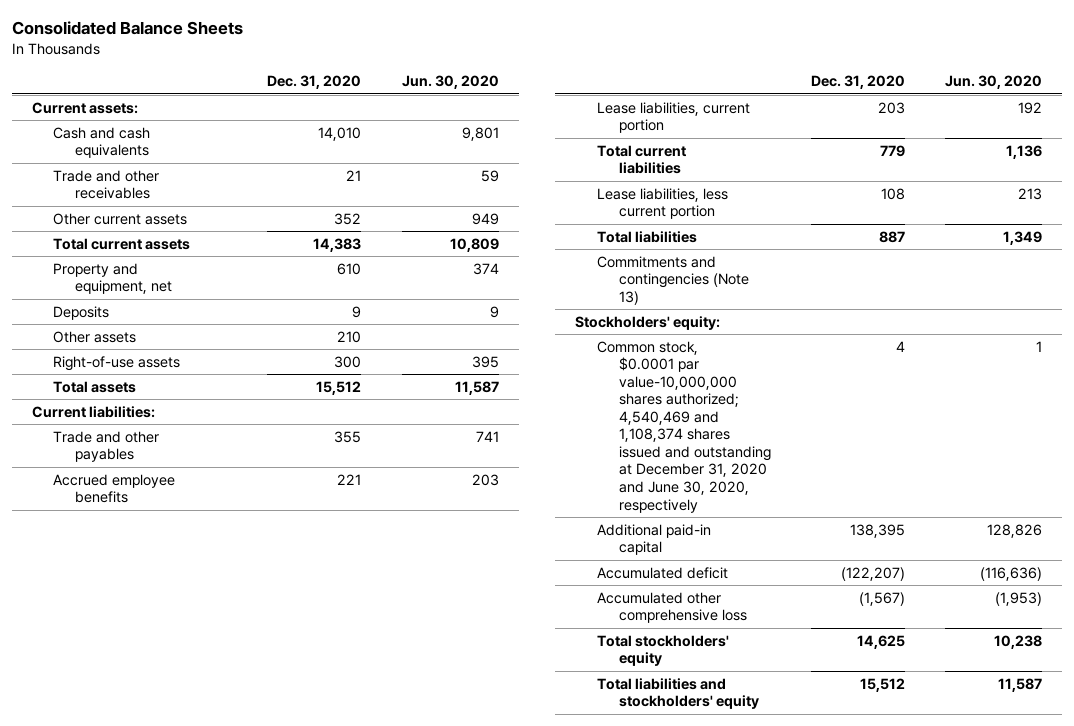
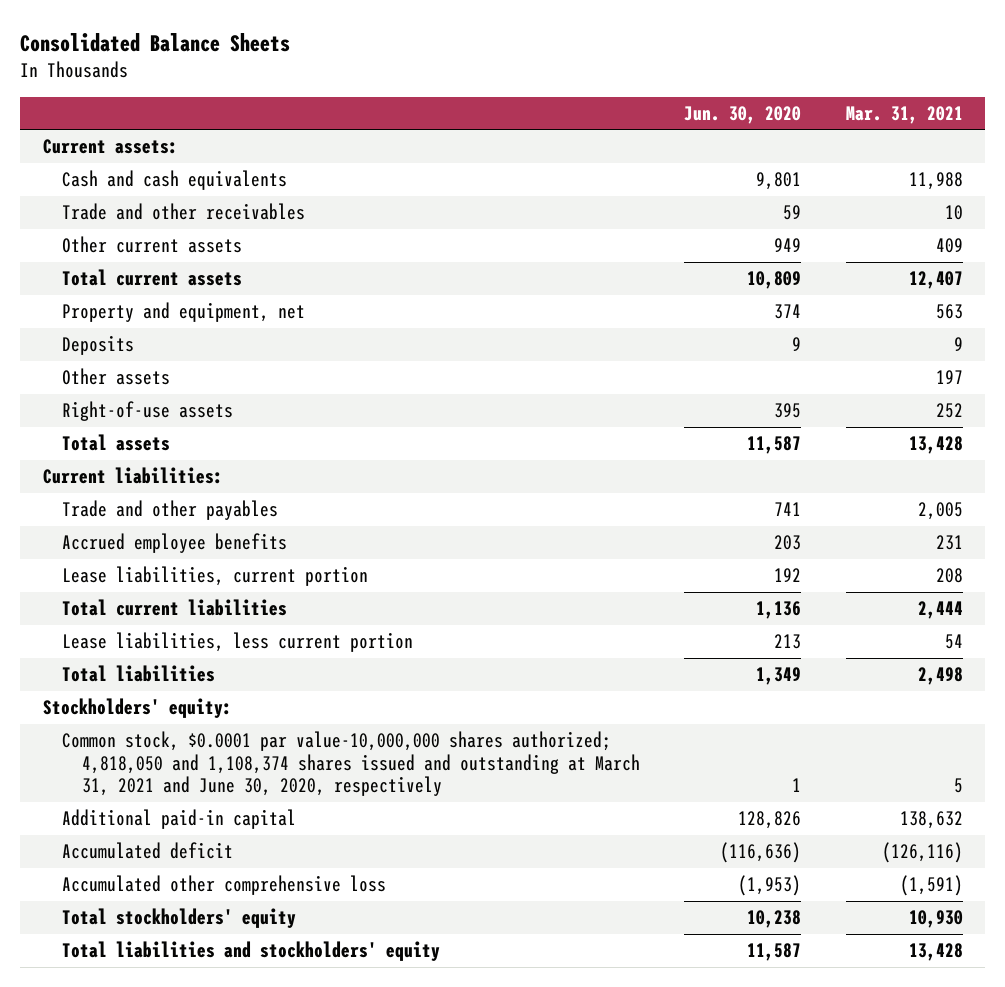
[267,75,362,90] Dec. 31, 2020 -> none
none -> [845,105,963,124] Mar. 31, 2021
[596,255,749,305] Commitments and contingencies (Note 13) -> none
[596,340,771,513] Common stock, $0.0001 par value-10,000,000 shares authorized; 4,540,469 and 1,108,374 shares issued and outstanding at December 31, 2020 and June 30, 2020, respectively -> [62,731,640,797] Common stock, $0.0001 par value-10,000,000 shares authorized; 4,818,050 and 1,108,374 shares issued and outstanding at March 31, 2021 and June 30, 2020, respectively

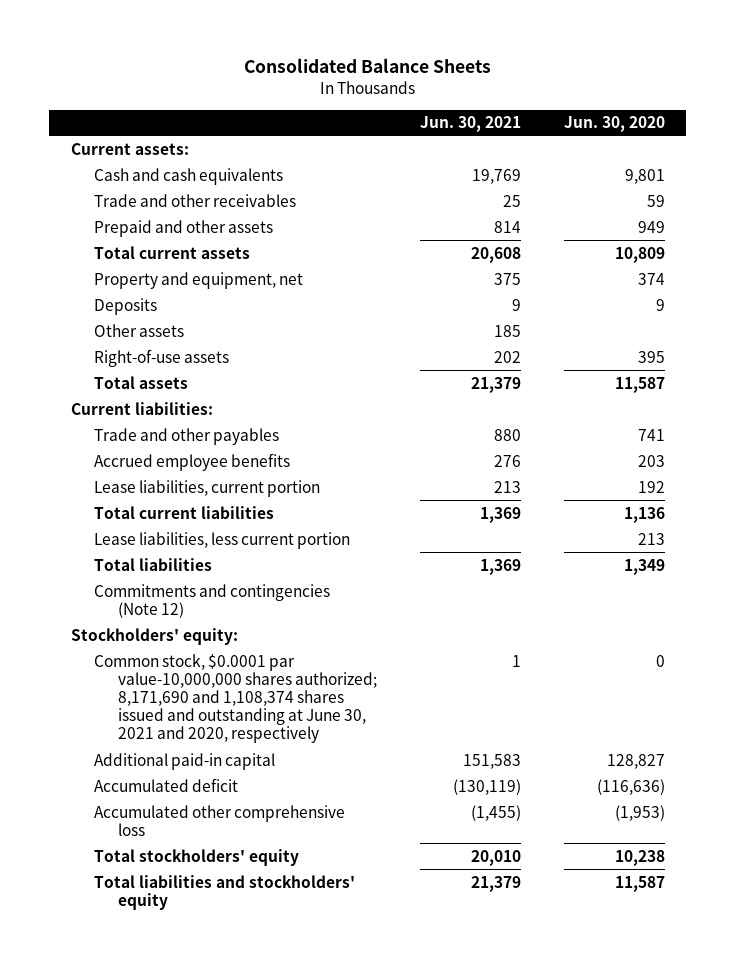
[845,105,963,124] Mar. 31, 2021 -> none
none -> [419,116,521,133] Jun. 30, 2021
[62,236,243,254] Other current assets -> [94,219,274,237] Prepaid and other assets
none -> [94,583,331,618] Commitments and contingencies (Note 12)
[62,731,640,797] Common stock, $0.0001 par value-10,000,000 shares authorized; 4,818,050 and 1,108,374 shares issued and outstanding at March 31, 2021 and June 30, 2020, respectively -> [94,653,377,744] Common stock, $0.0001 par value-10,000,000 shares authorized; 8,171,690 and 1,108,374 shares issued and outstanding at June 30, 2021 and 2020, respectively
[792,778,802,793] 1 -> [655,654,665,667] 0
[738,811,802,830] 128,826 -> [606,753,665,769] 128,827

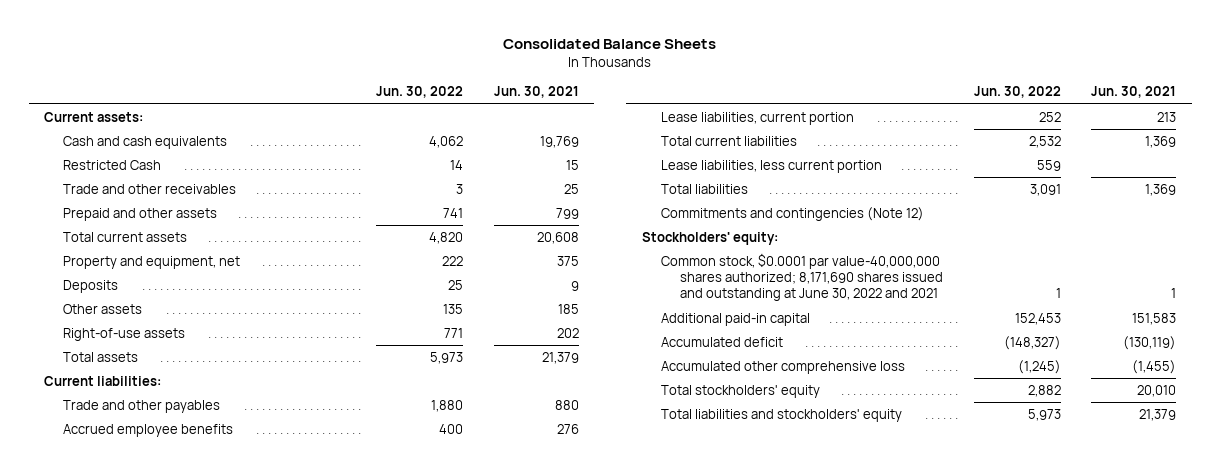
[563,116,665,133] Jun. 30, 2020 -> none
none -> [376,86,464,99] Jun. 30, 2022
none -> [63,159,162,170] Restricted Cash
[493,220,521,233] 814 -> [555,207,579,219] 799
[94,653,377,744] Common stock, $0.0001 par value-10,000,000 shares authorized; 8,171,690 and 1,108,374 shares issued and outstanding at June 30, 2021 and 2020, respectively -> [660,252,944,302] Common stock, $0.0001 par value-40,000,000 shares authorized; 8,171,690 shares issued and outstanding at June 30, 2022 and 2021

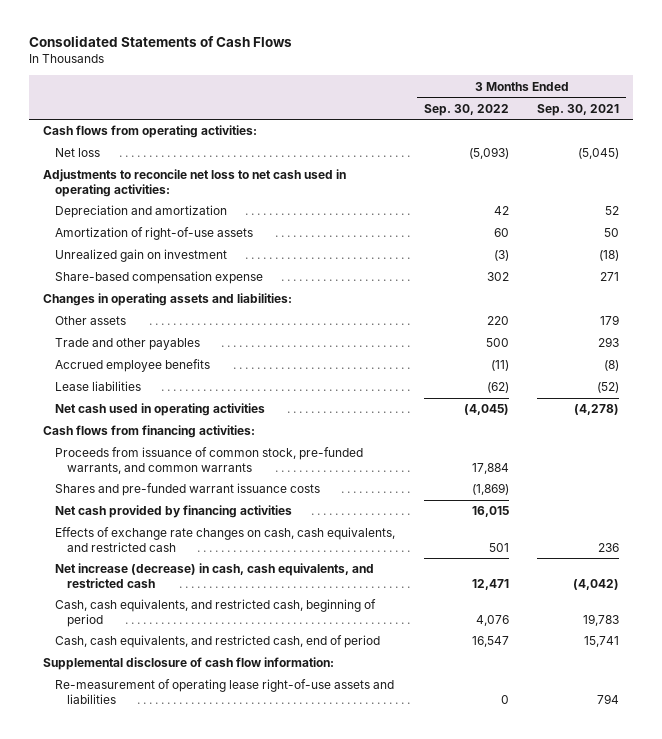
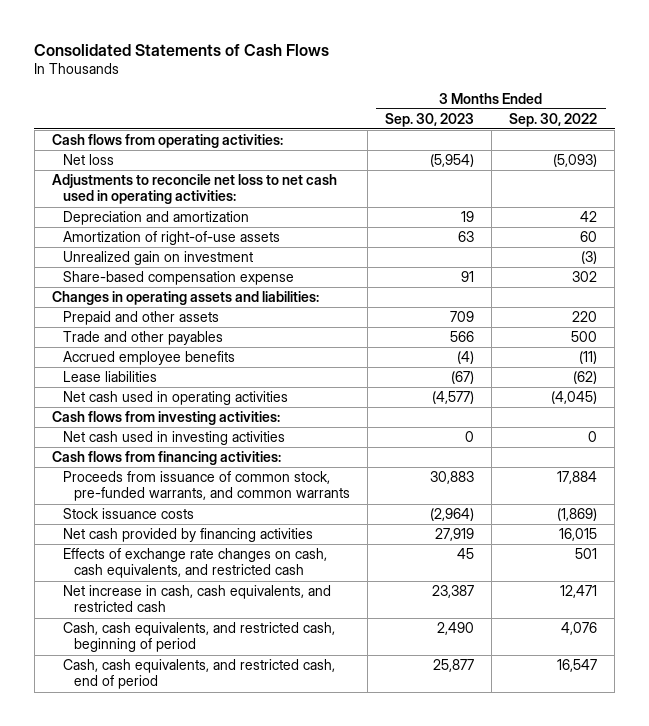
[537,103,620,116] Sep. 30, 2021 -> none
none -> [385,112,475,127] Sep. 30, 2023
[55,316,127,326] Other assets -> [62,311,219,326] Prepaid and other assets
none -> [51,411,280,426] Cash flows from investing activities:
none -> [62,431,285,446] Net cash used in investing activities
[55,483,321,497] Shares and pre-funded warrant issuance costs -> [62,508,194,520] Stock issuance costs
[55,563,375,588] Net increase (decrease) in cash, cash equivalents, and restricted cash -> [62,585,331,613] Net increase in cash, cash equivalents, and restricted cash
[43,657,335,671] Supplemental disclosure of cash flow information: -> none
[55,679,395,704] Re-measurement of operating lease right-of-use assets and liabilities -> none

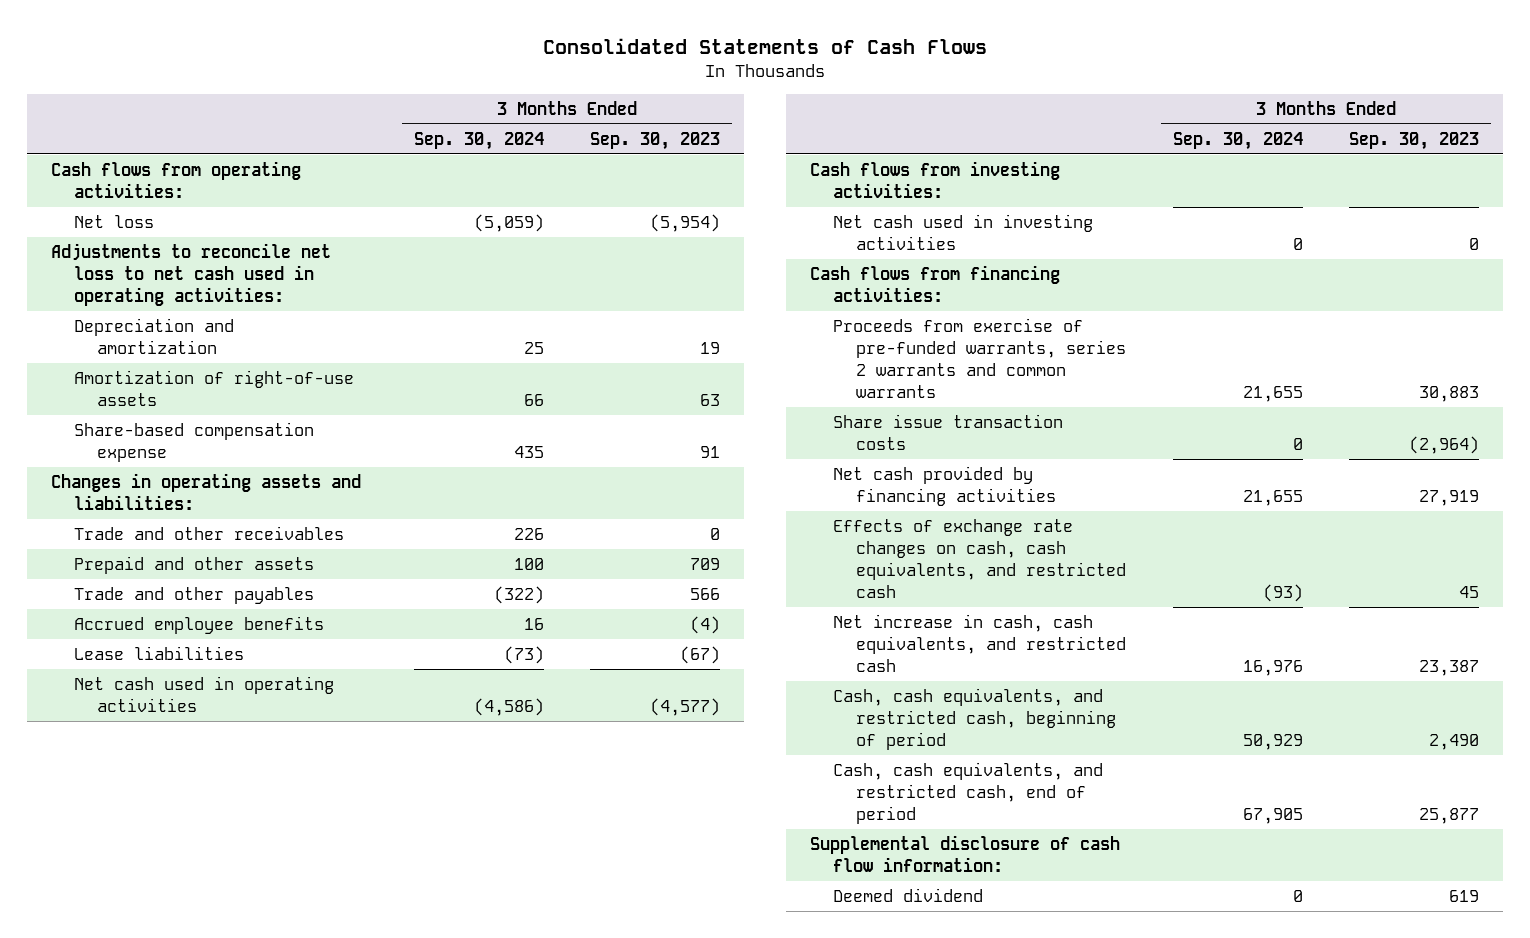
[509,112,598,127] Sep. 30, 2022 -> none
none -> [413,131,544,150] Sep. 30, 2024
[62,251,253,266] Unrealized gain on investment -> none
none -> [73,526,344,541] Trade and other receivables
[62,471,351,502] Proceeds from issuance of common stock, pre-funded warrants, and common warrants -> [832,318,1126,398] Proceeds from exercise of pre-funded warrants, series 2 warrants and common warrants
[62,508,194,520] Stock issuance costs -> [832,414,1063,450] Share issue transaction costs
none -> [809,835,1120,872] Supplemental disclosure of cash flow information:
none -> [832,888,983,903] Deemed dividend

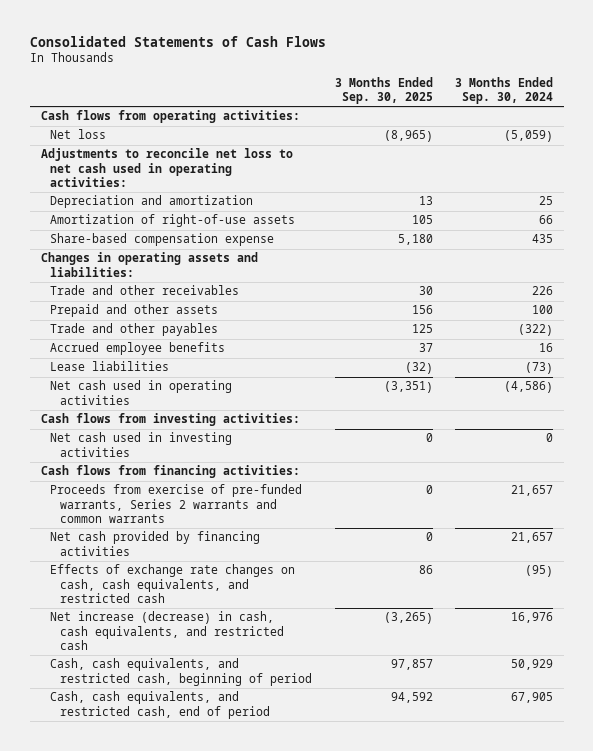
[590,131,721,150] Sep. 30, 2023 -> none
none -> [334,76,433,105] 3 Months Ended Sep. 30, 2025
[832,414,1063,450] Share issue transaction costs -> none
[832,318,1126,398] Proceeds from exercise of pre-funded warrants, series 2 warrants and common warrants -> [50,484,303,523] Proceeds from exercise of pre-funded warrants, Series 2 warrants and common warrants
[1242,385,1303,402] 21,655 -> [510,485,553,497] 21,657
[1242,489,1303,506] 21,655 -> [510,532,553,544] 21,657
[1262,583,1303,602] (93) -> [524,565,553,578] (95)
[832,614,1126,672] Net increase in cash, cash equivalents, and restricted cash -> [50,611,285,650] Net increase (decrease) in cash, cash equivalents, and restricted cash
[809,835,1120,872] Supplemental disclosure of cash flow information: -> none
[832,888,983,903] Deemed dividend -> none

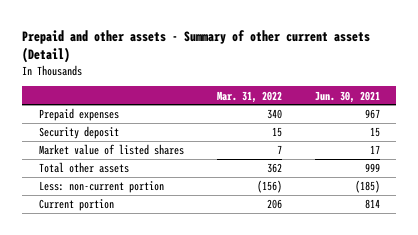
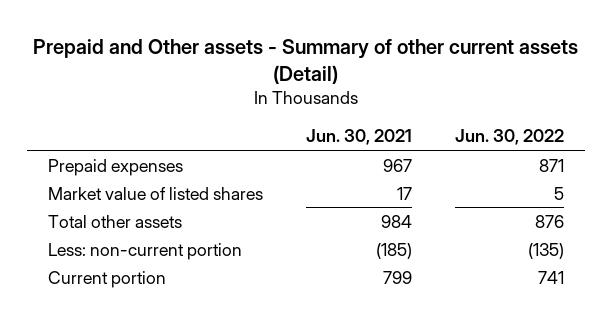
[22,29,371,63] Prepaid and other assets - Summary of other current assets (Detail) -> [32,38,578,84] Prepaid and Other assets - Summary of other current assets (Detail)
[216,90,282,103] Mar. 31, 2022 -> none
none -> [454,129,564,146] Jun. 30, 2022
[38,126,119,140] Security deposit -> none
[364,163,380,173] 999 -> [380,214,412,228] 984
[364,199,380,210] 814 -> [382,270,412,284] 799

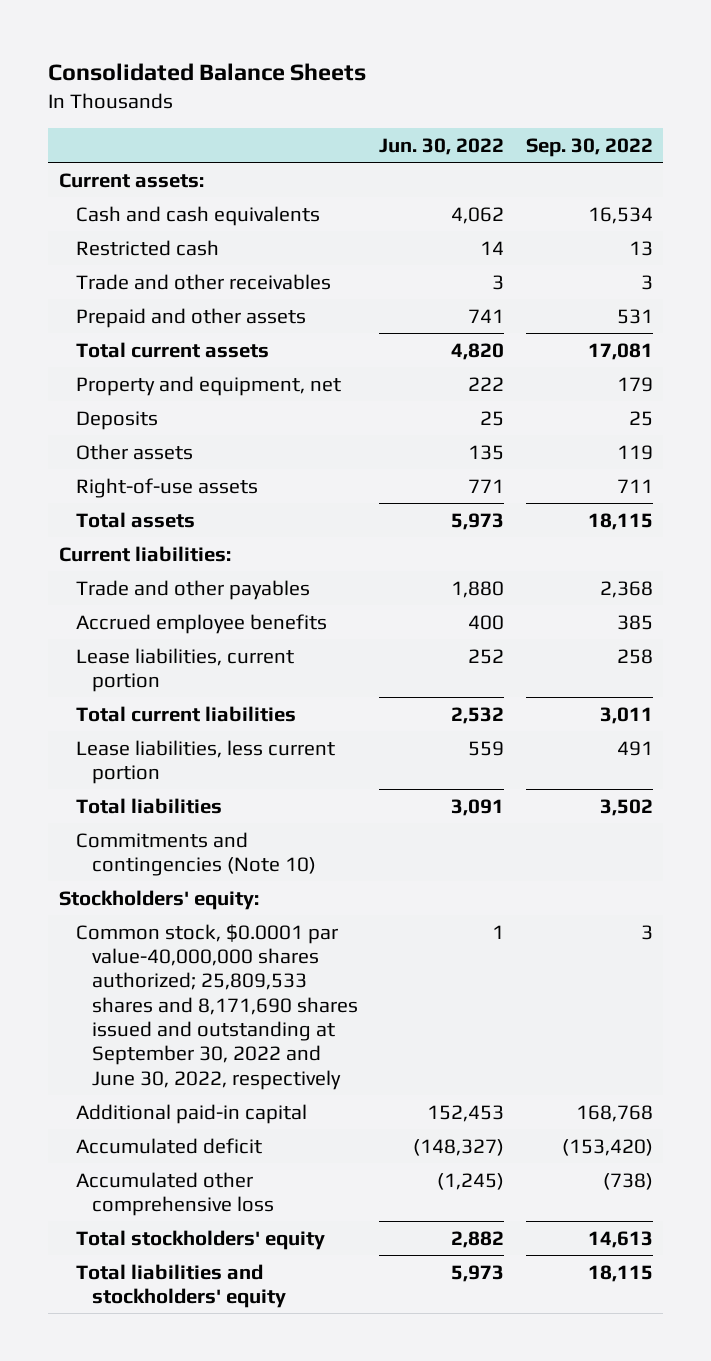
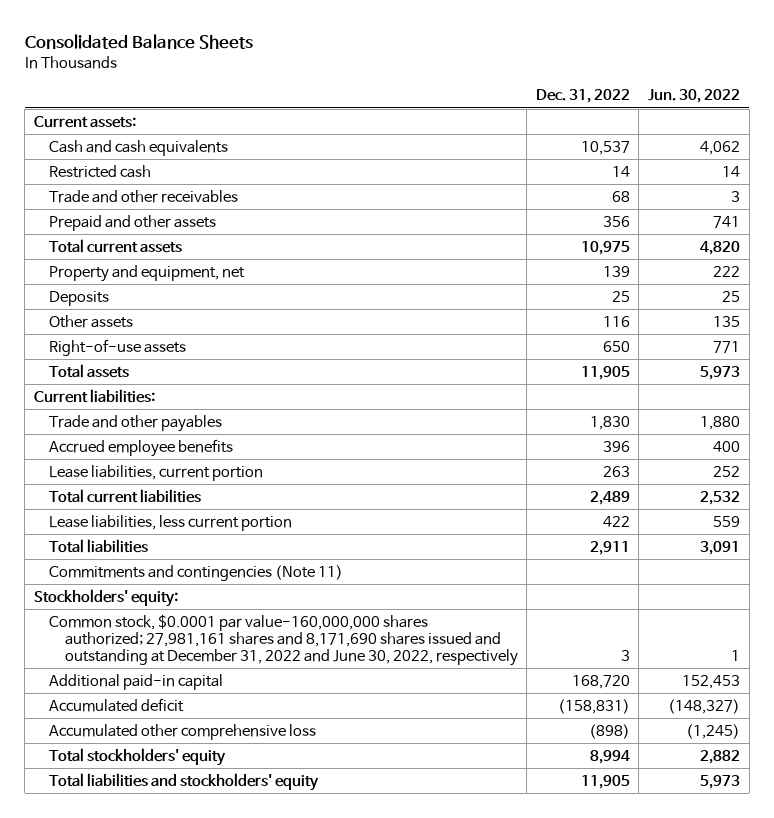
[525,137,653,157] Sep. 30, 2022 -> none
none -> [535,89,630,104] Dec. 31, 2022
[75,831,317,876] Commitments and contingencies (Note 10) -> [49,564,344,581] Commitments and contingencies (Note 11)
[75,923,359,1090] Common stock, $0.0001 par value-40,000,000 shares authorized; 25,809,533 shares and 8,171,690 shares issued and outstanding at September 30, 2022 and June 30, 2022, respectively -> [49,613,518,666] Common stock, $0.0001 par value-160,000,000 shares authorized; 27,981,161 shares and 8,171,690 shares issued and outstanding at December 31, 2022 and June 30, 2022, respectively

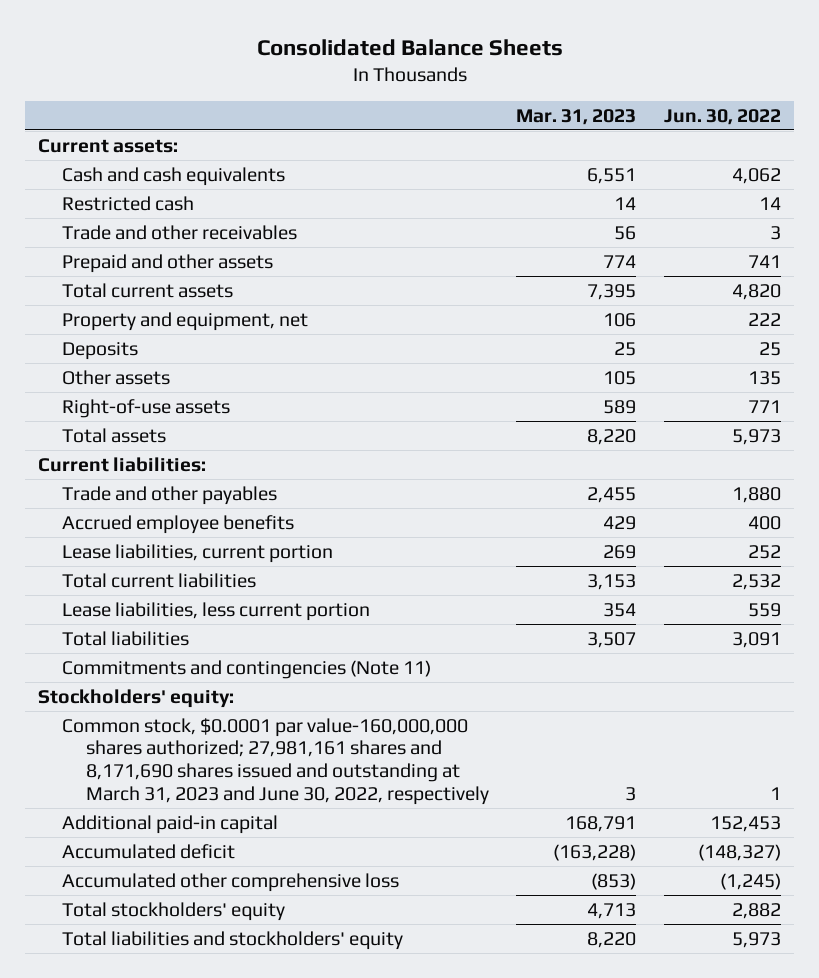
[535,89,630,104] Dec. 31, 2022 -> none
none -> [516,108,637,125] Mar. 31, 2023
[49,613,518,666] Common stock, $0.0001 par value-160,000,000 shares authorized; 27,981,161 shares and 8,171,690 shares issued and outstanding at December 31, 2022 and June 30, 2022, respectively -> [62,717,489,805] Common stock, $0.0001 par value-160,000,000 shares authorized; 27,981,161 shares and 8,171,690 shares issued and outstanding at March 31, 2023 and June 30, 2022, respectively

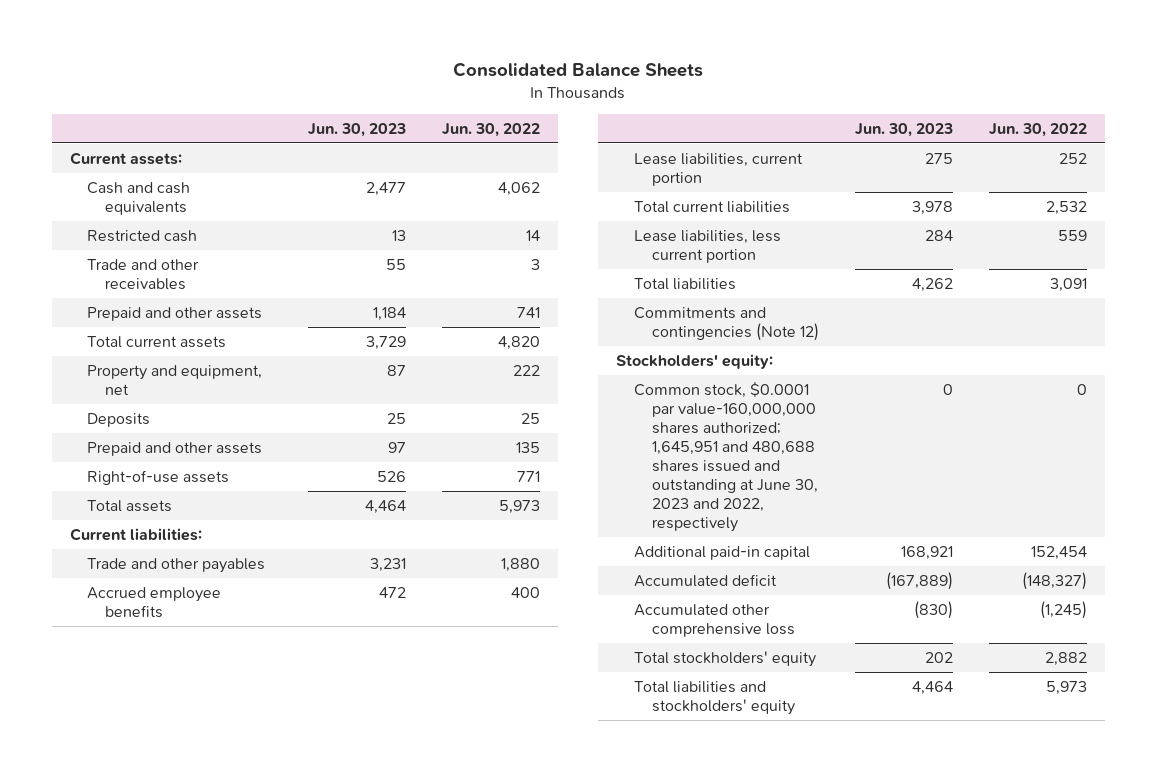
[516,108,637,125] Mar. 31, 2023 -> none
none -> [308,122,407,137] Jun. 30, 2023
[62,369,171,385] Other assets -> [87,441,263,456] Prepaid and other assets
[62,659,432,679] Commitments and contingencies (Note 11) -> [633,306,819,341] Commitments and contingencies (Note 12)
[62,717,489,805] Common stock, $0.0001 par value-160,000,000 shares authorized; 27,981,161 shares and 8,171,690 shares issued and outstanding at March 31, 2023 and June 30, 2022, respectively -> [633,381,818,533] Common stock, $0.0001 par value-160,000,000 shares authorized; 1,645,951 and 480,688 shares issued and outstanding at June 30, 2023 and 2022, respectively
[769,786,781,800] 1 -> [1076,383,1087,395] 0
[709,815,781,832] 152,453 -> [1030,545,1087,560] 152,454

